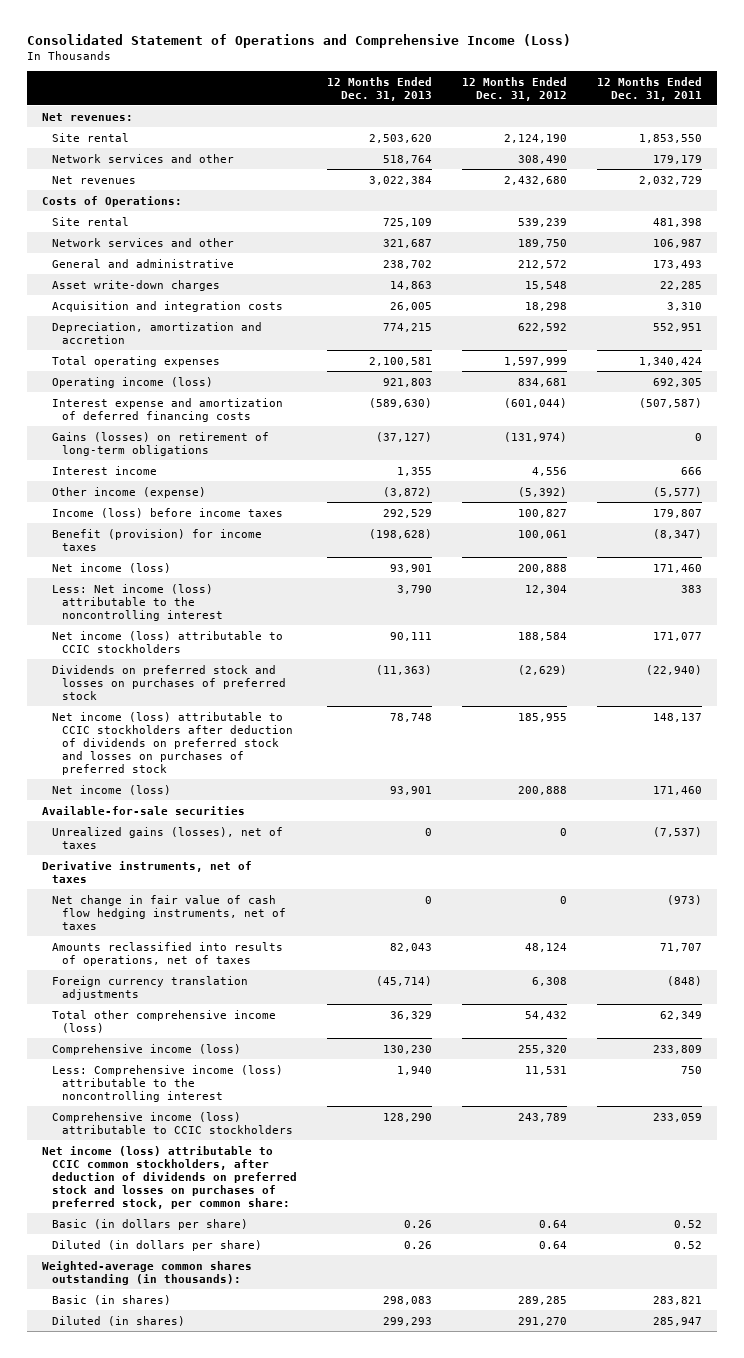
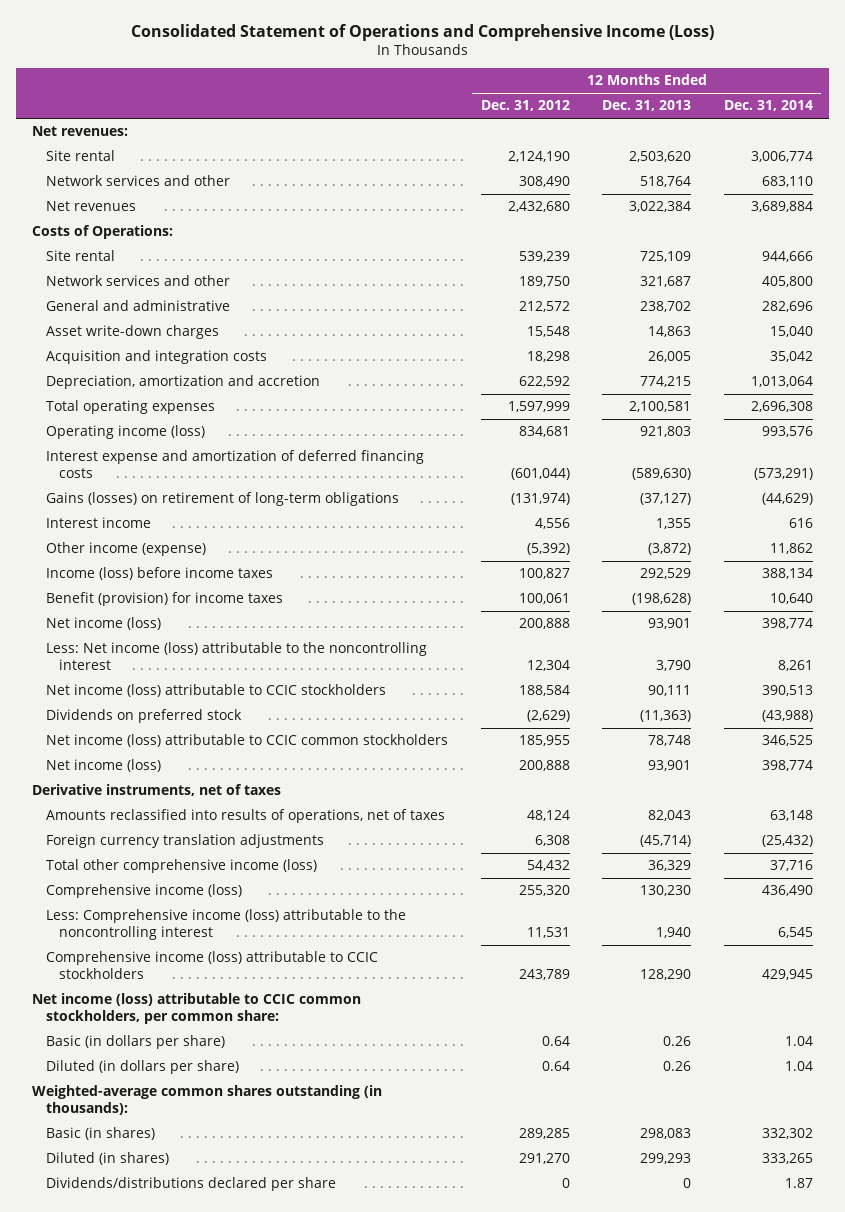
[596,76,702,101] 12 Months Ended Dec. 31, 2011 -> none
none -> [723,100,813,112] Dec. 31, 2014
[52,664,287,700] Dividends on preferred stock and losses on purchases of preferred stock -> [45,709,242,724] Dividends on preferred stock
[52,711,294,775] Net income (loss) attributable to CCIC stockholders after deduction of dividends on preferred stock and losses on purchases of preferred stock -> [45,734,448,748] Net income (loss) attributable to CCIC common stockholders
[42,805,246,815] Available-for-sale securities -> none
[52,826,284,849] Unrealized gains (losses), net of taxes -> none
[52,894,287,930] Net change in fair value of cash flow hedging instruments, net of taxes -> none
[42,1145,298,1209] Net income (loss) attributable to CCIC common stockholders, after deduction of dividends on preferred stock and losses on purchases of preferred stock, per common share: -> [32,993,362,1024] Net income (loss) attributable to CCIC common stockholders, per common share:
none -> [45,1177,336,1192] Dividends/distributions declared per share

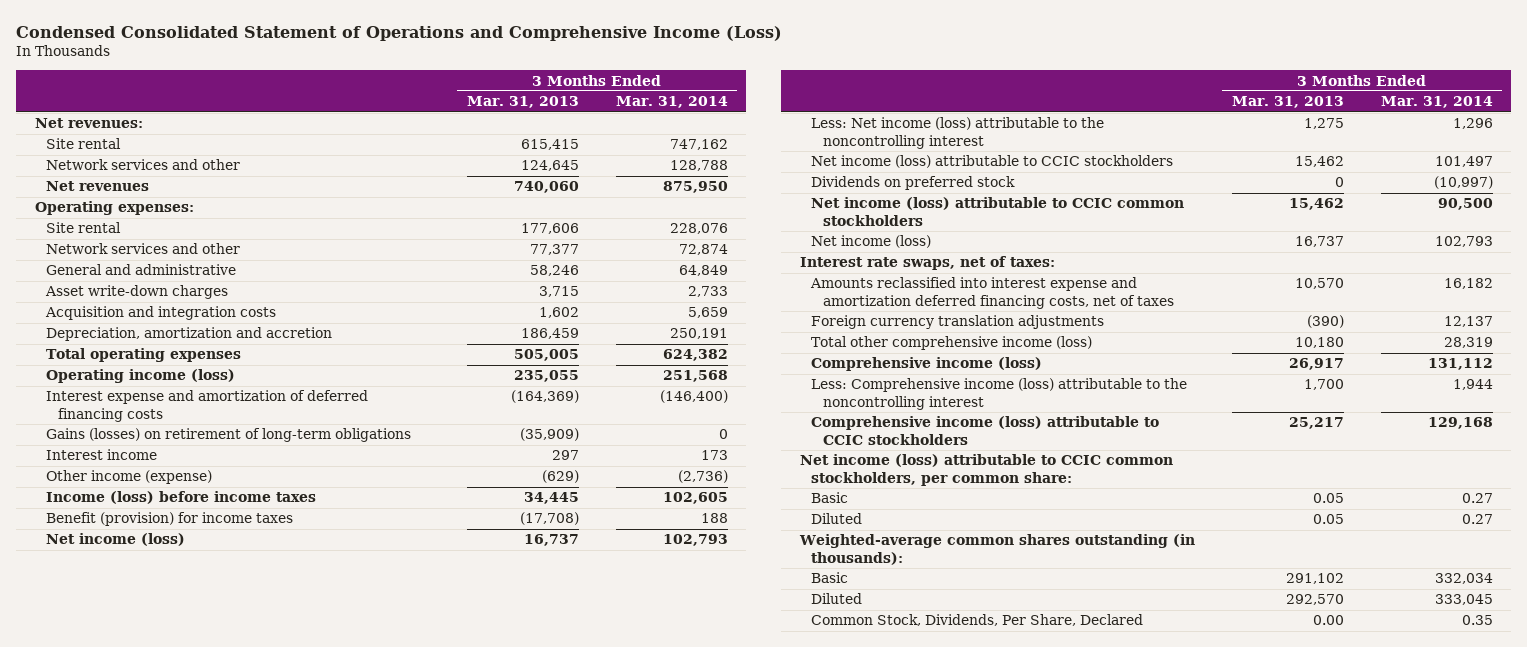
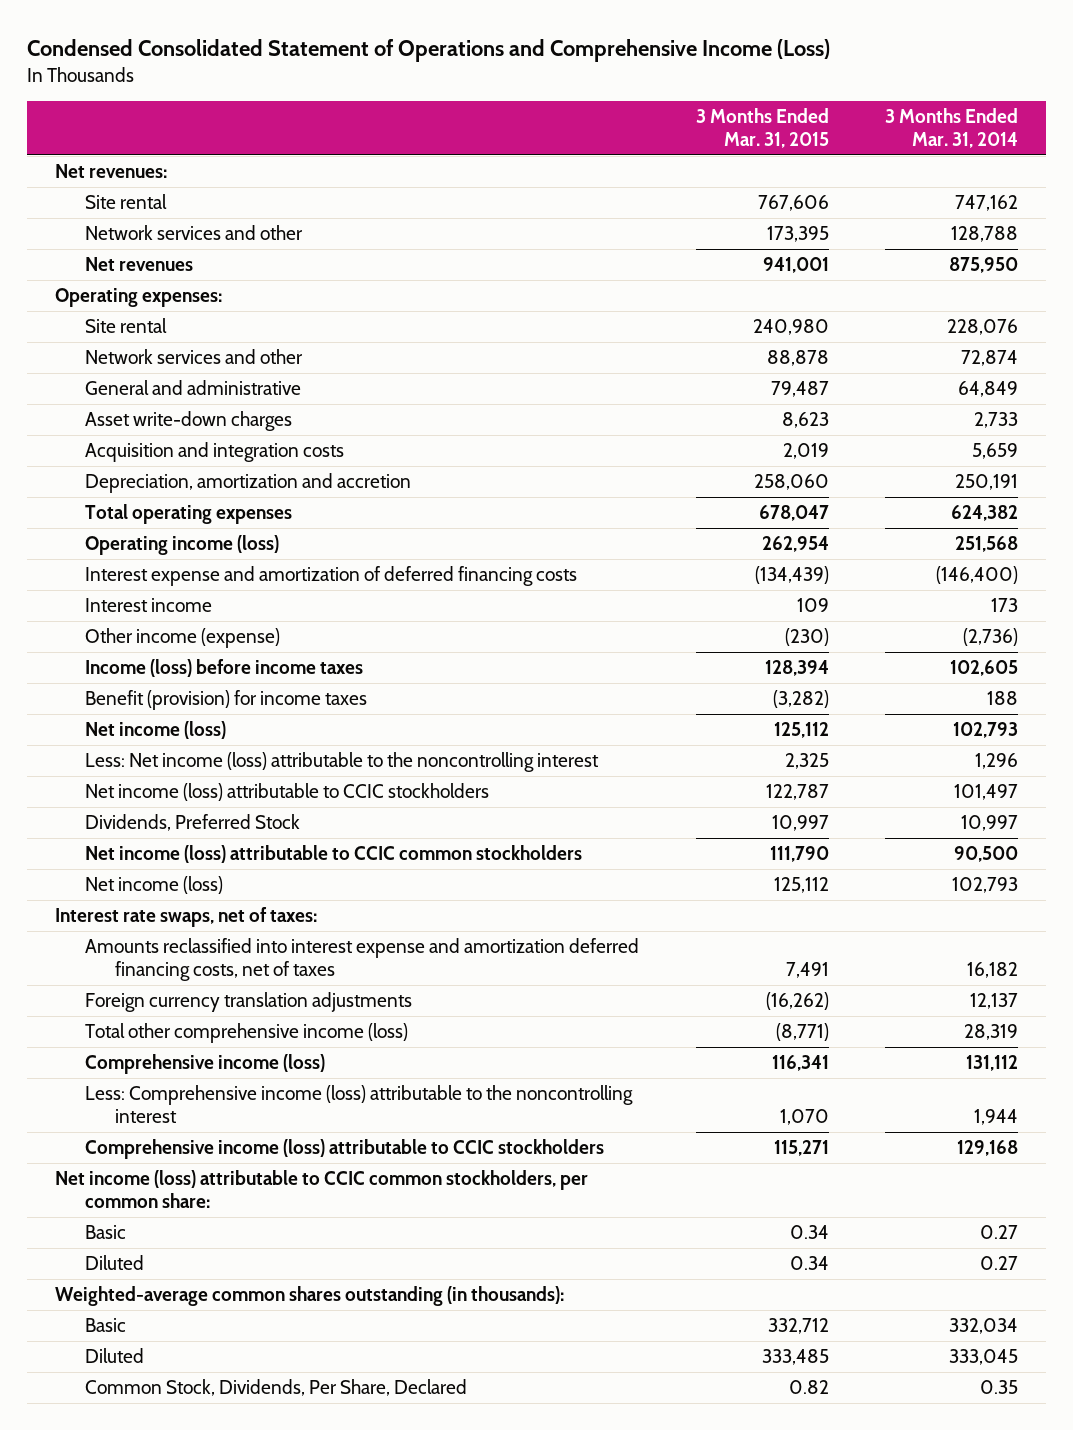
[466,96,579,109] Mar. 31, 2013 -> none
none -> [695,108,829,149] 3 Months Ended Mar. 31, 2015
[46,428,412,443] Gains (losses) on retirement of long-term obligations -> none
[811,176,1016,191] Dividends on preferred stock -> [84,813,300,831] Dividends, Preferred Stock
[1433,176,1493,190] (10,997) -> [961,814,1019,831] 10,997

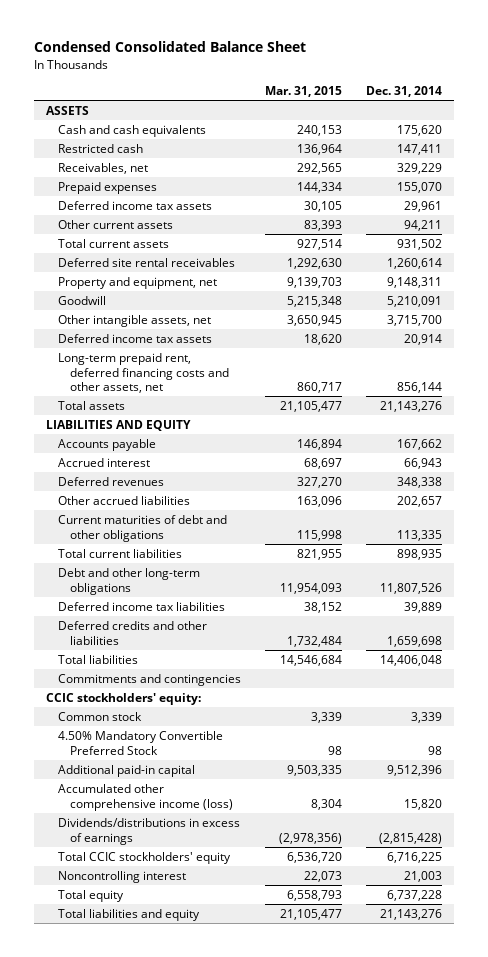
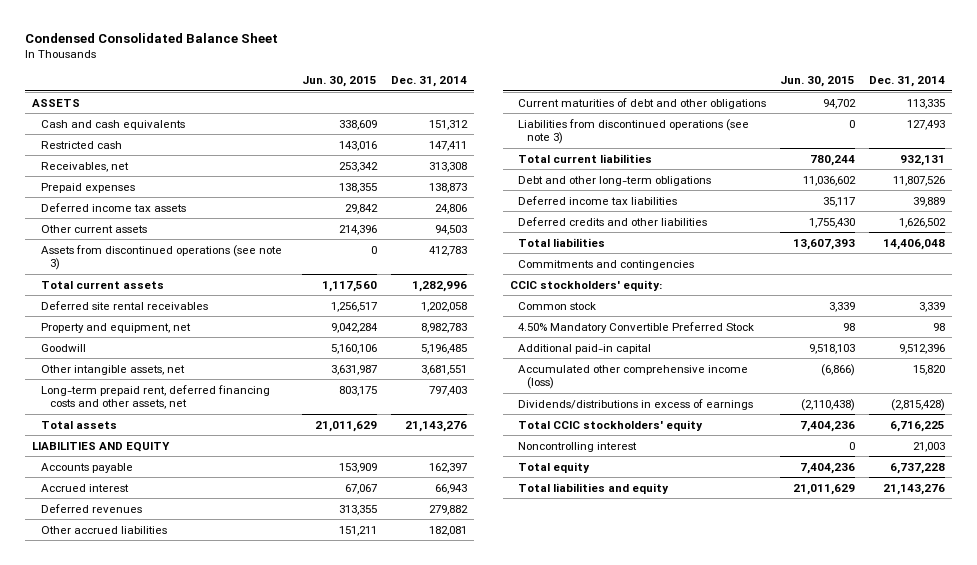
[264,85,342,97] Mar. 31, 2015 -> none
none -> [302,76,378,88] Jun. 30, 2015
[397,124,443,136] 175,620 -> [429,119,469,130] 151,312
[57,333,212,343] Deferred income tax assets -> none
[397,162,443,174] 329,229 -> [429,161,468,172] 313,308
[397,181,443,193] 155,070 -> [429,182,468,193] 138,873
[404,200,443,212] 29,961 -> [435,203,468,214] 24,806
[404,219,443,231] 94,211 -> [435,224,468,235] 94,503
none -> [40,244,282,271] Assets from discontinued operations (see note 3)
[397,238,443,250] 931,502 -> [412,280,468,292] 1,282,996
[387,257,443,269] 1,260,614 -> [421,301,468,312] 1,202,058
[387,276,443,288] 9,148,311 -> [421,322,468,333] 8,982,783
[387,295,443,307] 5,210,091 -> [421,343,468,354] 5,196,485
[387,314,443,326] 3,715,700 -> [421,364,468,375] 3,681,551
[397,382,443,394] 856,144 -> [429,385,468,396] 797,403
[397,438,443,450] 167,662 -> [429,462,468,473] 162,397
[397,476,443,488] 348,338 -> [429,504,469,515] 279,882
[397,495,443,507] 202,657 -> [429,525,468,536] 182,081
none -> [518,118,750,145] Liabilities from discontinued operations (see note 3)
[397,548,443,560] 898,935 -> [900,154,946,166] 932,131
[387,635,443,647] 1,659,698 -> [899,217,947,228] 1,626,502

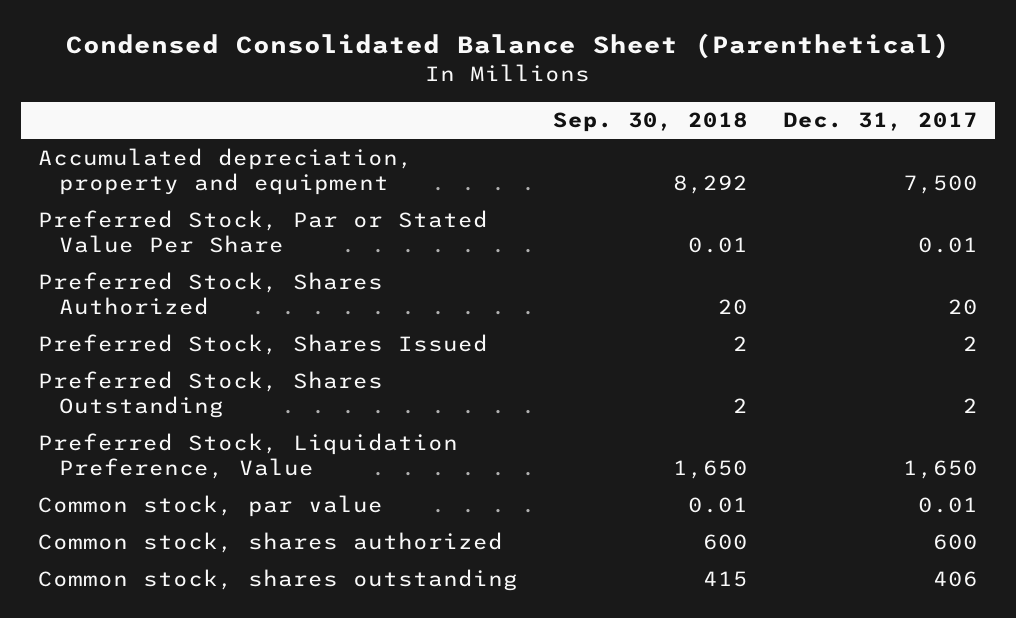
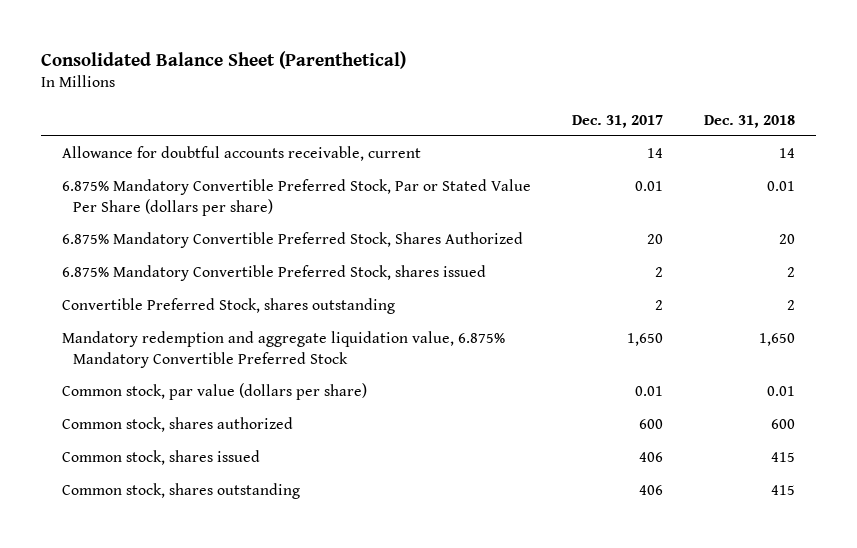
[66,33,951,60] Condensed Consolidated Balance Sheet (Parenthetical) -> [41,50,407,69] Consolidated Balance Sheet (Parenthetical)
[553,112,749,133] Sep. 30, 2018 -> none
none -> [704,114,796,128] Dec. 31, 2018
[38,147,414,195] Accumulated depreciation, property and equipment -> none
none -> [61,146,421,162] Allowance for doubtful accounts receivable, current
[38,209,489,253] Preferred Stock, Par or Stated Value Per Share -> [61,179,531,216] 6.875% Mandatory Convertible Preferred Stock, Par or Stated Value Per Share (dollars per share)
[38,271,384,315] Preferred Stock, Shares Authorized -> [61,232,523,249] 6.875% Mandatory Convertible Preferred Stock, Shares Authorized
[38,333,489,355] Preferred Stock, Shares Issued -> [61,265,486,282] 6.875% Mandatory Convertible Preferred Stock, shares issued
[38,370,384,418] Preferred Stock, Shares Outstanding -> [61,298,395,315] Convertible Preferred Stock, shares outstanding
[38,432,459,479] Preferred Stock, Liquidation Preference, Value -> [61,331,505,368] Mandatory redemption and aggregate liquidation value, 6.875% Mandatory Convertible Preferred Stock
[38,494,384,517] Common stock, par value -> [61,383,367,401] Common stock, par value (dollars per share)
none -> [61,450,260,466] Common stock, shares issued

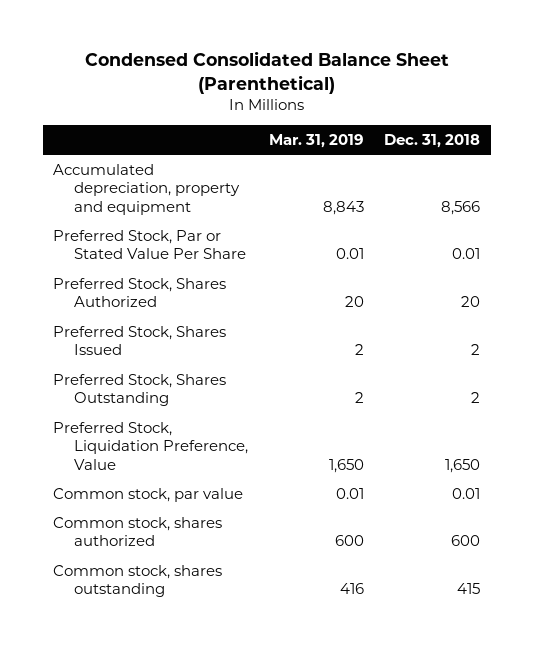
[41,50,407,69] Consolidated Balance Sheet (Parenthetical) -> [84,51,449,94] Condensed Consolidated Balance Sheet (Parenthetical)
[572,114,664,128] Dec. 31, 2017 -> none
none -> [268,133,364,148] Mar. 31, 2019
[61,146,421,162] Allowance for doubtful accounts receivable, current -> none
none -> [53,163,240,215] Accumulated depreciation, property and equipment
[61,179,531,216] 6.875% Mandatory Convertible Preferred Stock, Par or Stated Value Per Share (dollars per share) -> [53,229,246,260] Preferred Stock, Par or Stated Value Per Share
[61,232,523,249] 6.875% Mandatory Convertible Preferred Stock, Shares Authorized -> [53,277,227,308] Preferred Stock, Shares Authorized
[61,265,486,282] 6.875% Mandatory Convertible Preferred Stock, shares issued -> [53,325,227,356] Preferred Stock, Shares Issued
[61,298,395,315] Convertible Preferred Stock, shares outstanding -> [53,373,227,407] Preferred Stock, Shares Outstanding
[61,331,505,368] Mandatory redemption and aggregate liquidation value, 6.875% Mandatory Convertible Preferred Stock -> [53,421,248,470] Preferred Stock, Liquidation Preference, Value
[61,383,367,401] Common stock, par value (dollars per share) -> [53,487,244,502] Common stock, par value
[61,450,260,466] Common stock, shares issued -> none

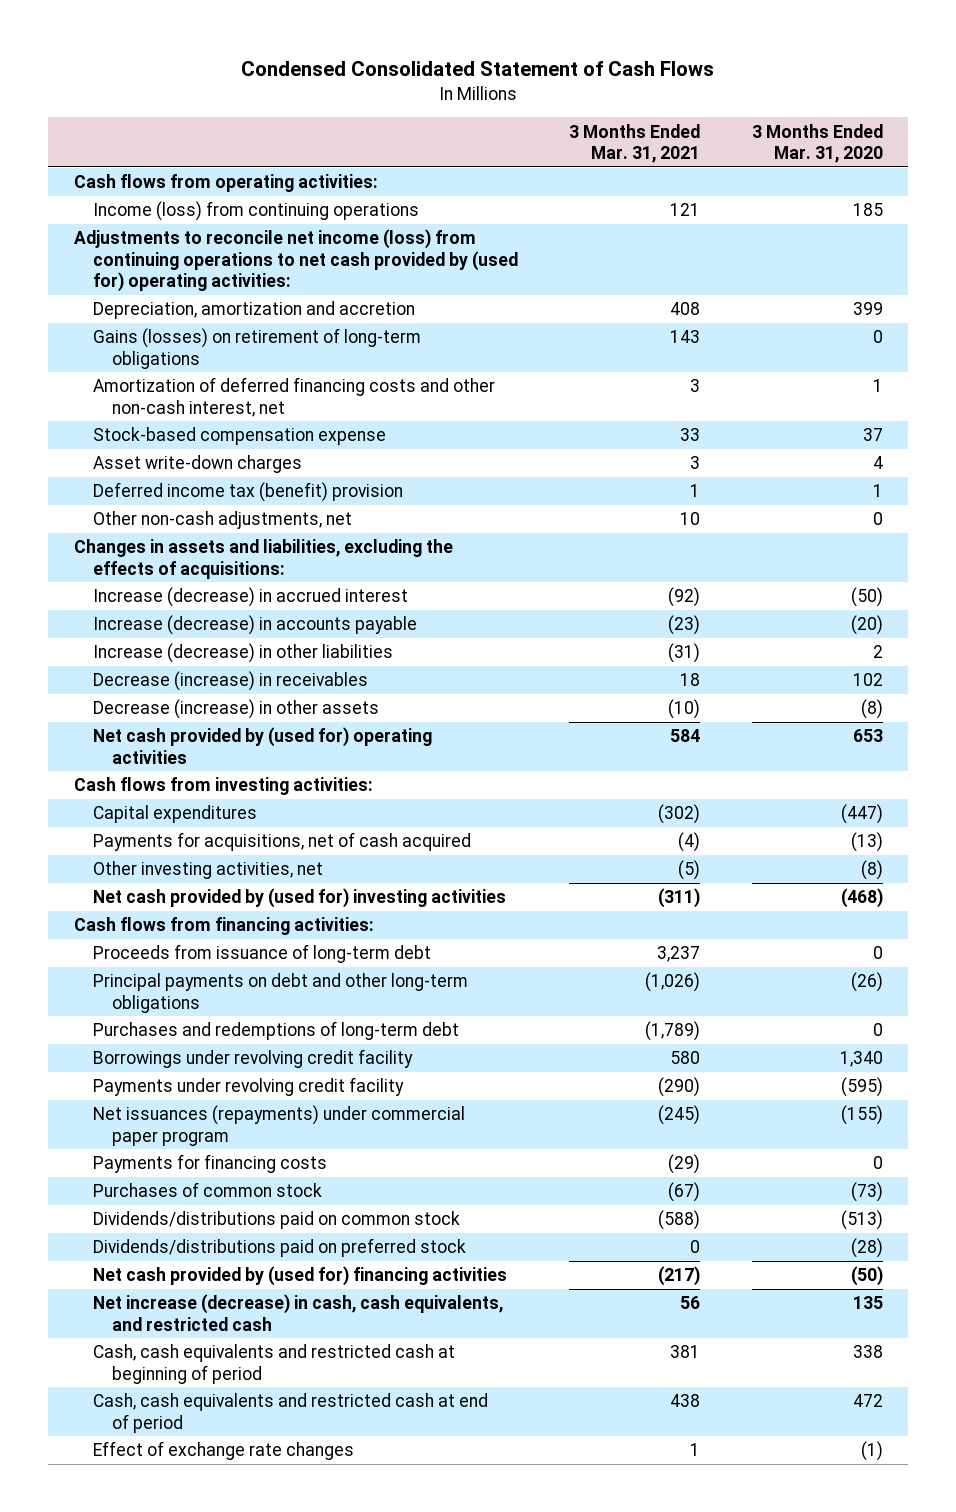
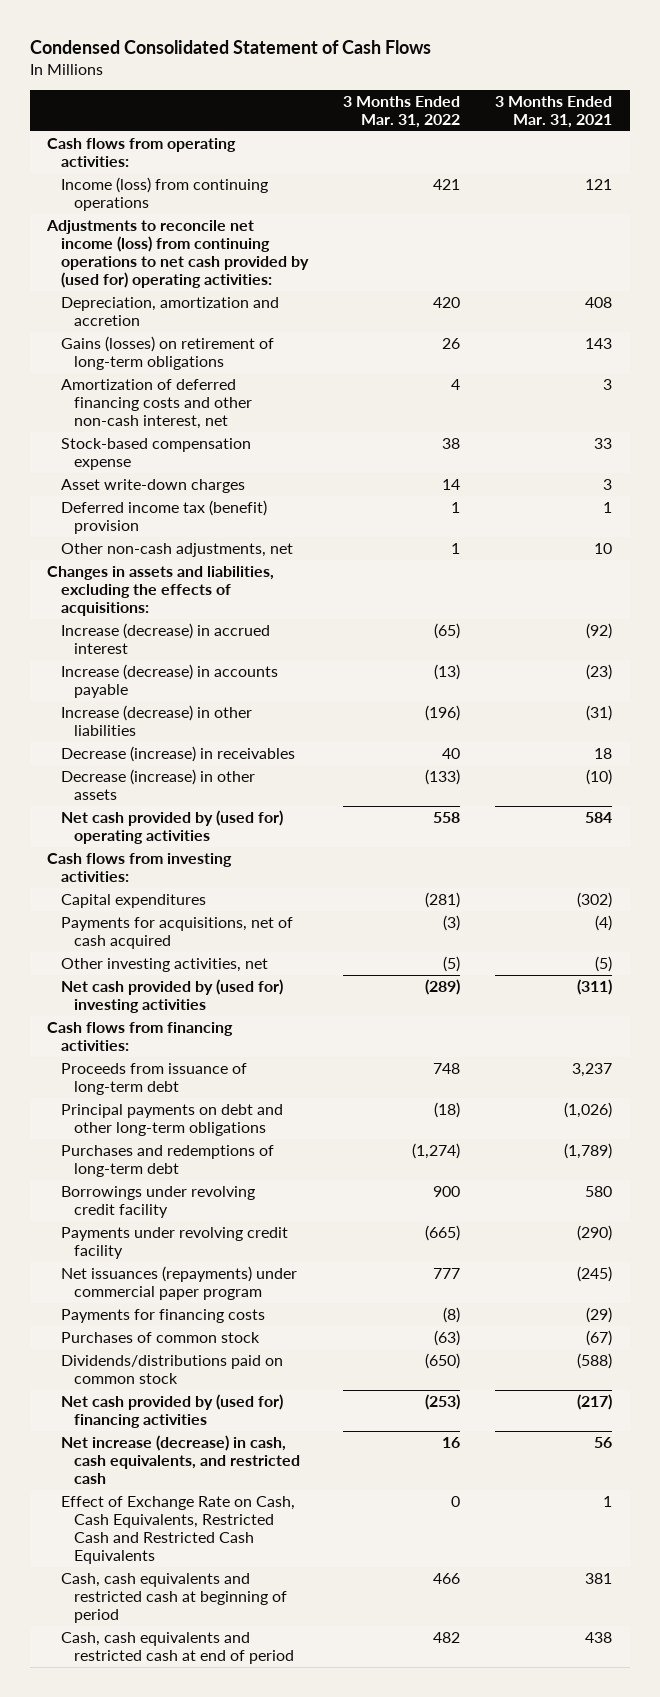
[751,123,883,164] 3 Months Ended Mar. 31, 2020 -> none
none -> [342,96,460,129] 3 Months Ended Mar. 31, 2022
[92,1238,466,1258] Dividends/distributions paid on preferred stock -> none
none -> [60,1495,295,1565] Effect of Exchange Rate on Cash, Cash Equivalents, Restricted Cash and Restricted Cash Equivalents
[92,1441,354,1461] Effect of exchange rate changes -> none

